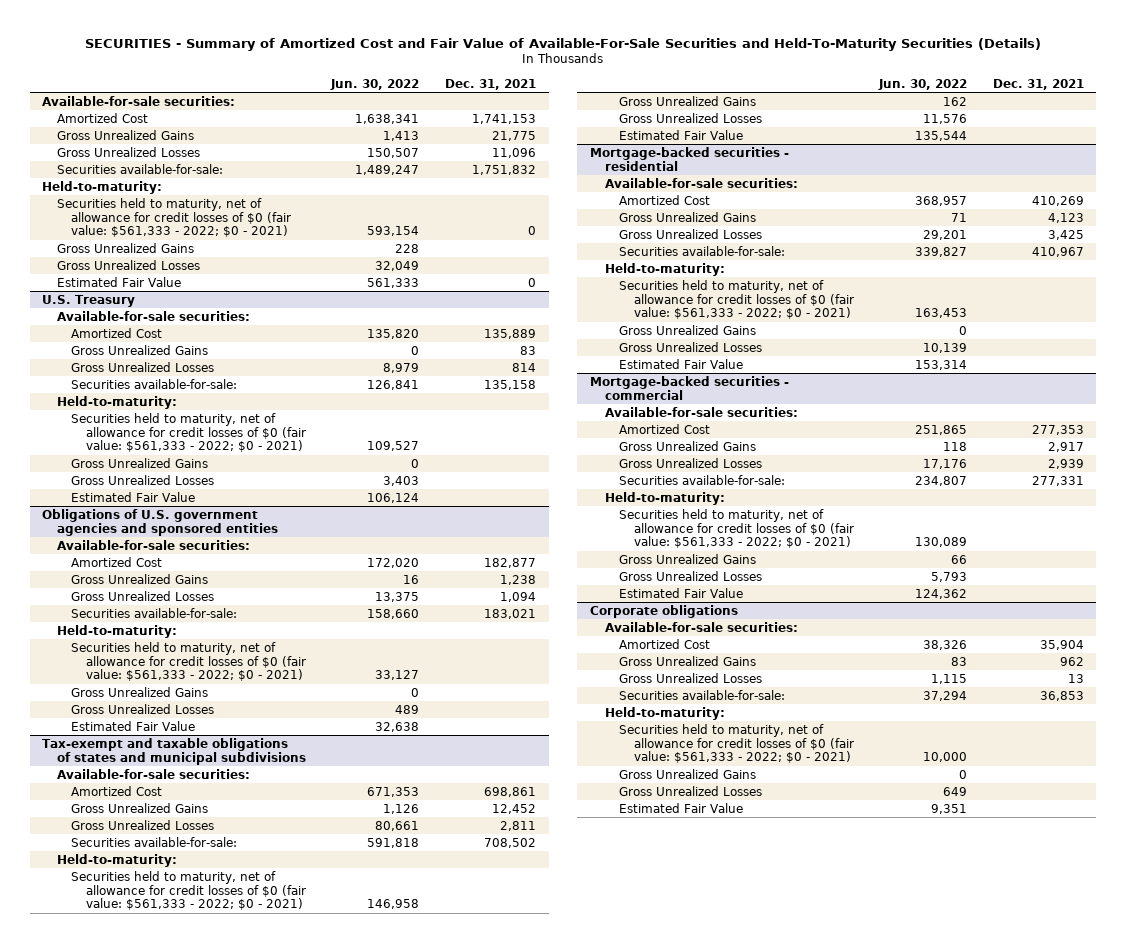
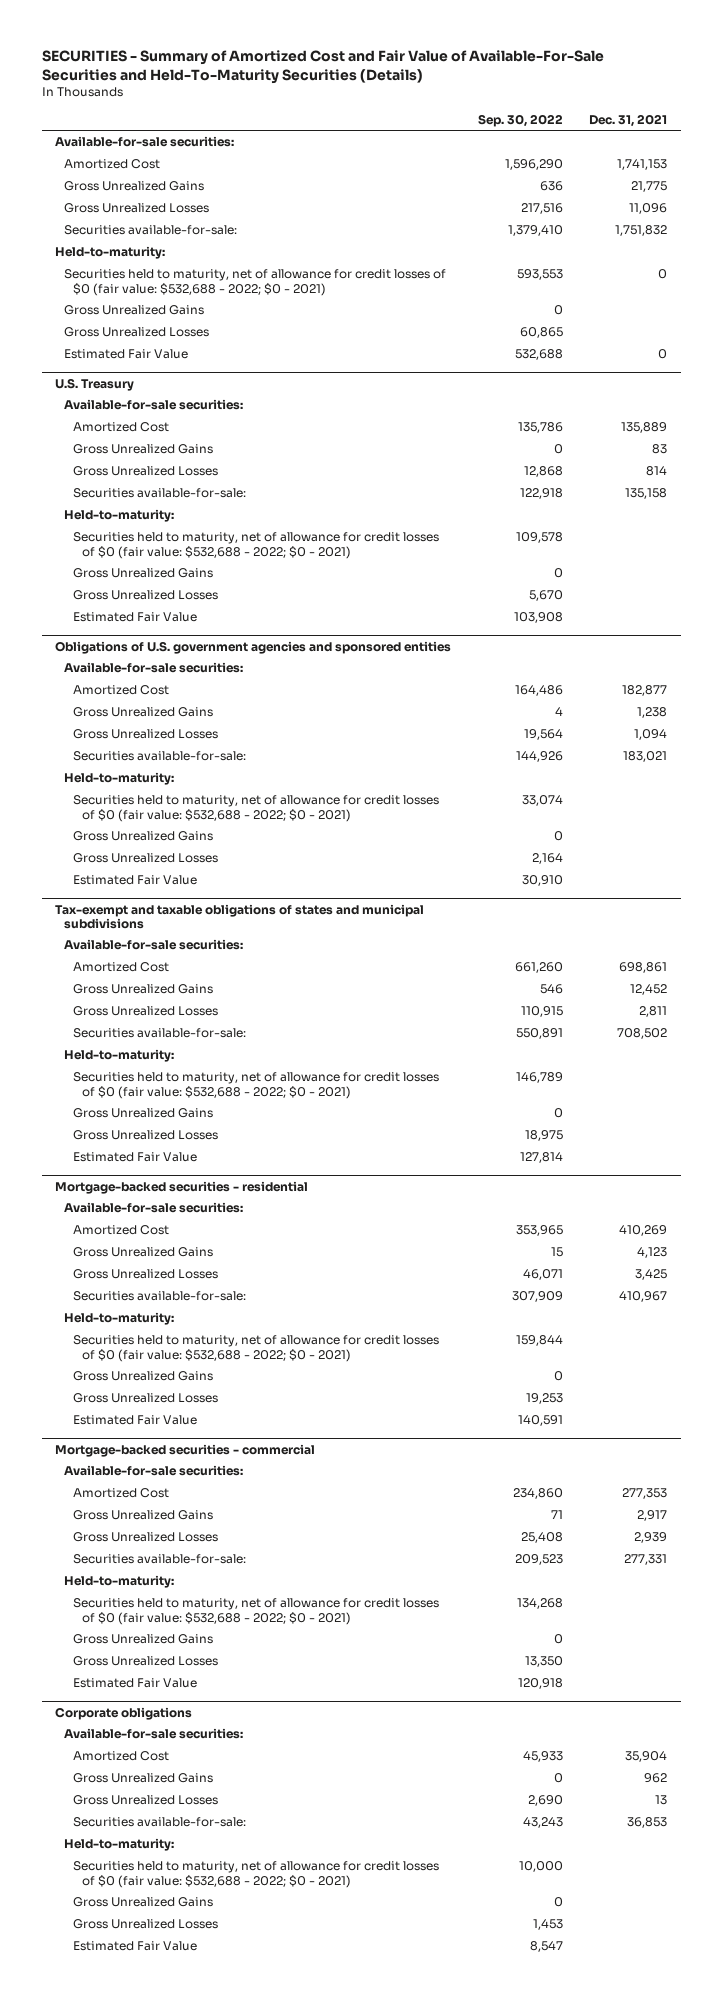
[330,78,420,90] Jun. 30, 2022 -> none
none -> [477,113,563,127] Sep. 30, 2022
[56,197,292,238] Securities held to maturity, net of allowance for credit losses of $0 (fair value: $561,333 - 2022; $0 - 2021) -> [64,269,447,296] Securities held to maturity, net of allowance for credit losses of $0 (fair value: $532,688 - 2022; $0 - 2021)
[71,412,306,453] Securities held to maturity, net of allowance for credit losses of $0 (fair value: $561,333 - 2022; $0 - 2021) -> [73,532,440,559] Securities held to maturity, net of allowance for credit losses of $0 (fair value: $532,688 - 2022; $0 - 2021)
[71,641,306,682] Securities held to maturity, net of allowance for credit losses of $0 (fair value: $561,333 - 2022; $0 - 2021) -> [73,795,440,822] Securities held to maturity, net of allowance for credit losses of $0 (fair value: $532,688 - 2022; $0 - 2021)
[71,870,306,911] Securities held to maturity, net of allowance for credit losses of $0 (fair value: $561,333 - 2022; $0 - 2021) -> [73,1072,440,1099] Securities held to maturity, net of allowance for credit losses of $0 (fair value: $532,688 - 2022; $0 - 2021)
[619,279,854,320] Securities held to maturity, net of allowance for credit losses of $0 (fair value: $561,333 - 2022; $0 - 2021) -> [73,1335,440,1362] Securities held to maturity, net of allowance for credit losses of $0 (fair value: $532,688 - 2022; $0 - 2021)
[619,508,854,549] Securities held to maturity, net of allowance for credit losses of $0 (fair value: $561,333 - 2022; $0 - 2021) -> [73,1598,440,1625] Securities held to maturity, net of allowance for credit losses of $0 (fair value: $532,688 - 2022; $0 - 2021)
[619,723,854,764] Securities held to maturity, net of allowance for credit losses of $0 (fair value: $561,333 - 2022; $0 - 2021) -> [73,1861,440,1888] Securities held to maturity, net of allowance for credit losses of $0 (fair value: $532,688 - 2022; $0 - 2021)

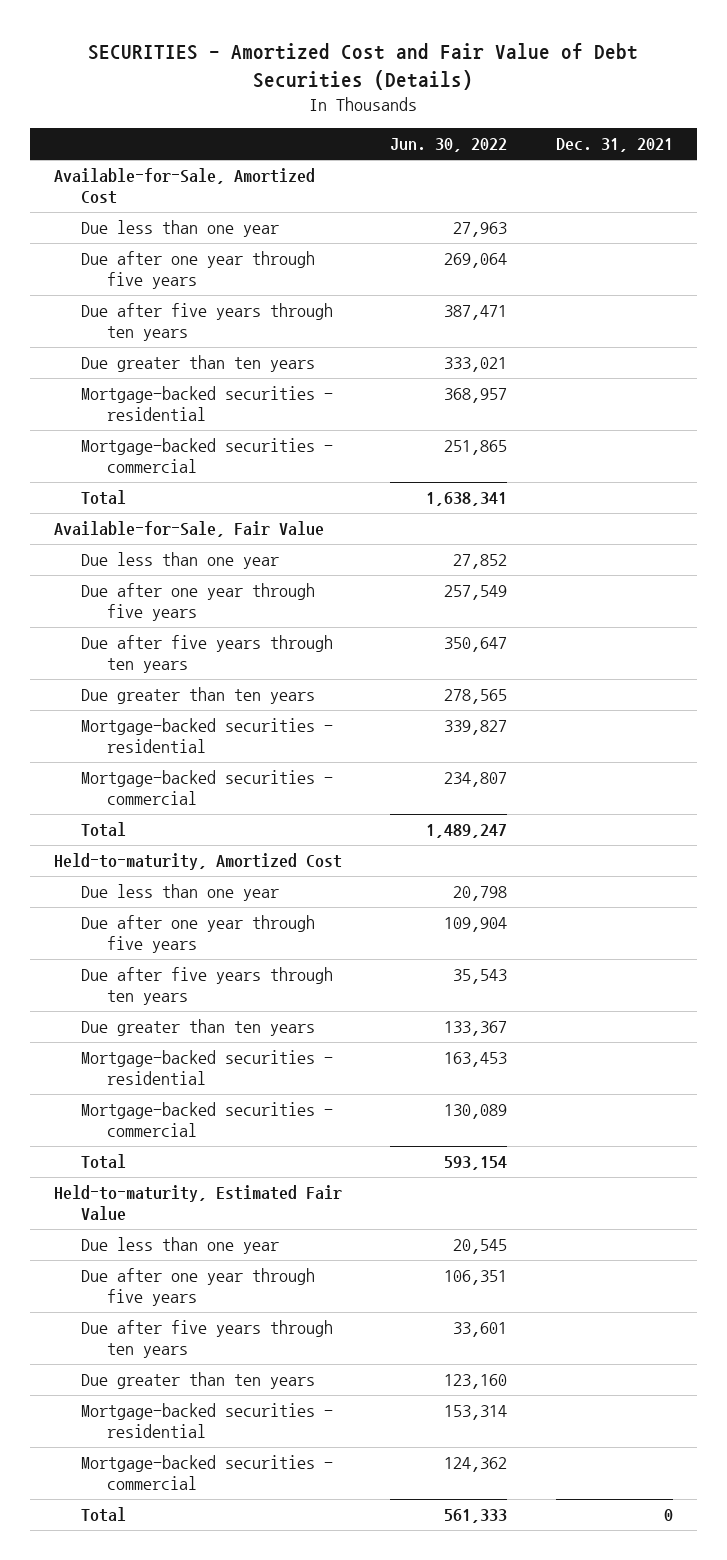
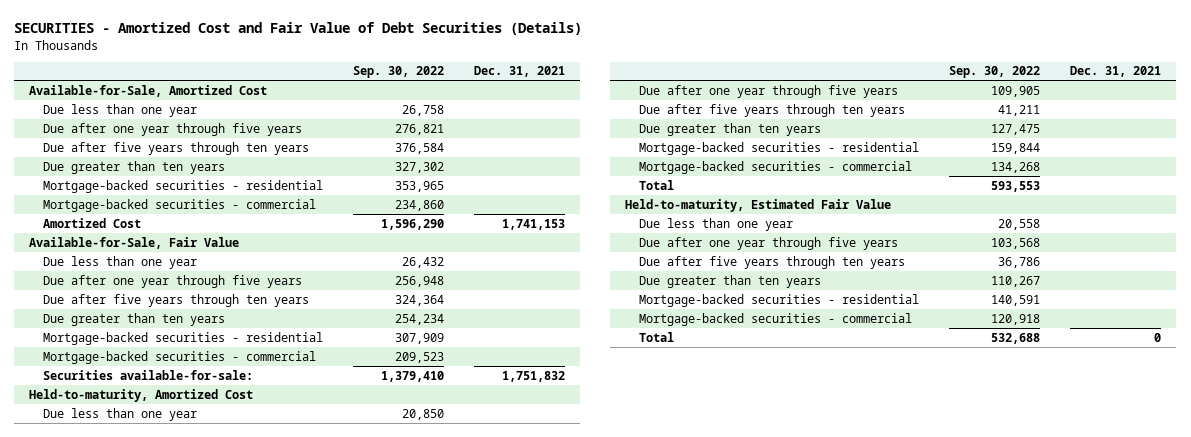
[390,138,508,153] Jun. 30, 2022 -> none
none -> [353,66,445,79] Sep. 30, 2022
[80,490,126,506] Total -> none
none -> [43,217,142,228] Amortized Cost
[80,822,126,838] Total -> none
none -> [43,369,254,380] Securities available-for-sale:

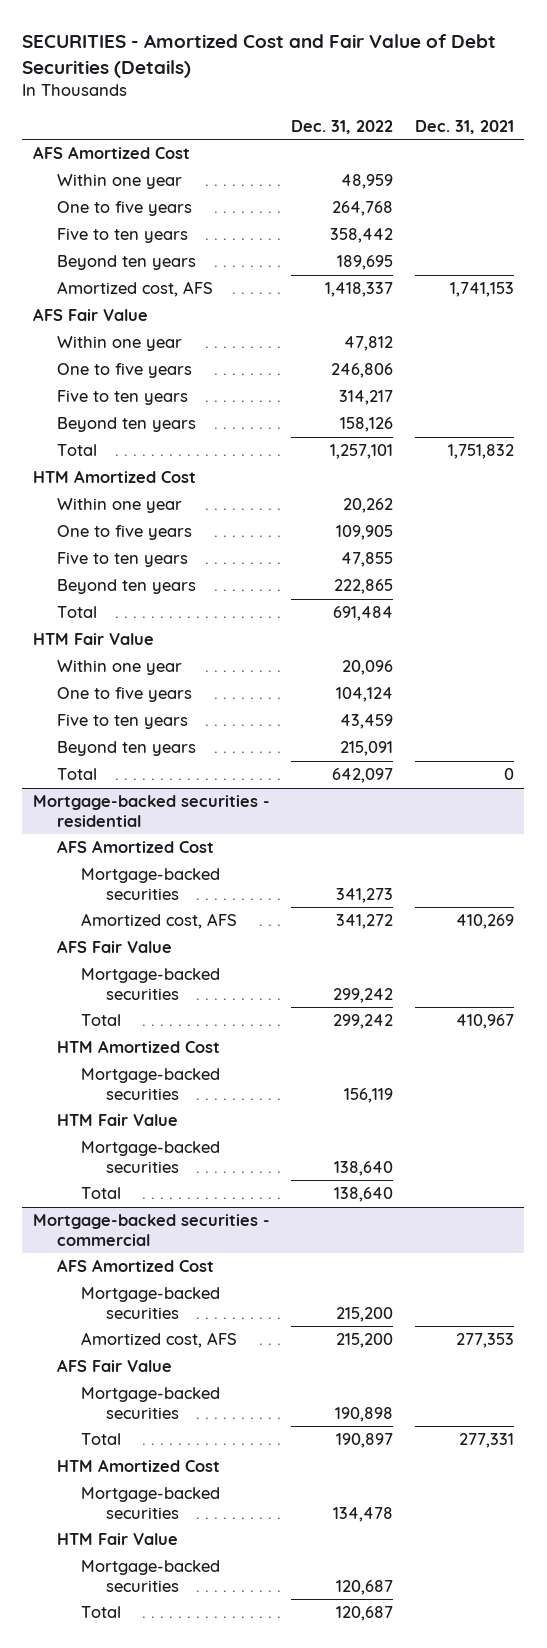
[353,66,445,79] Sep. 30, 2022 -> none
none -> [291,119,394,134] Dec. 31, 2022
[43,179,324,193] Mortgage-backed securities - residential -> none
[43,198,317,212] Mortgage-backed securities - commercial -> none
[43,331,324,345] Mortgage-backed securities - residential -> none
[43,350,317,364] Mortgage-backed securities - commercial -> none
[639,141,920,155] Mortgage-backed securities - residential -> none
[639,160,913,174] Mortgage-backed securities - commercial -> none
[29,84,268,97] Available-for-Sale, Amortized Cost -> [32,146,190,160] AFS Amortized Cost
[43,103,198,117] Due less than one year -> [57,174,183,190] Within one year
[43,122,303,136] Due after one year through five years -> [57,201,193,217] One to five years
[43,141,310,155] Due after five years through ten years -> [57,228,189,244] Five to ten years
[43,160,226,174] Due greater than ten years -> [57,255,197,271] Beyond ten years
[43,217,142,228] Amortized Cost -> [57,281,214,298] Amortized cost, AFS
[29,236,240,249] Available-for-Sale, Fair Value -> [32,308,148,322] AFS Fair Value
[43,255,198,269] Due less than one year -> [57,336,183,352] Within one year
[43,274,303,288] Due after one year through five years -> [57,363,193,379] One to five years
[43,293,310,307] Due after five years through ten years -> [57,390,189,406] Five to ten years
[43,312,226,326] Due greater than ten years -> [57,417,197,433] Beyond ten years
[43,369,254,380] Securities available-for-sale: -> [57,444,98,457] Total
[29,388,254,402] Held-to-maturity, Amortized Cost -> [32,470,196,484] HTM Amortized Cost
[43,407,198,421] Due less than one year -> [57,498,183,514] Within one year
[639,84,899,98] Due after one year through five years -> [57,525,193,541] One to five years
[639,103,906,117] Due after five years through ten years -> [57,552,189,568] Five to ten years
[639,122,822,136] Due greater than ten years -> [57,579,197,595] Beyond ten years
[639,293,920,307] Mortgage-backed securities - residential -> none
[639,312,913,326] Mortgage-backed securities - commercial -> none
[625,198,892,212] Held-to-maturity, Estimated Fair Value -> [32,633,154,646] HTM Fair Value
[639,217,794,231] Due less than one year -> [57,660,183,676] Within one year
[639,236,899,250] Due after one year through five years -> [57,687,193,703] One to five years
[639,255,906,269] Due after five years through ten years -> [57,714,189,730] Five to ten years
[639,274,822,288] Due greater than ten years -> [57,741,197,757] Beyond ten years
none -> [32,795,270,827] Mortgage-backed securities - residential
none -> [57,840,215,854] AFS Amortized Cost
none -> [81,868,221,900] Mortgage-backed securities
none -> [81,913,238,930] Amortized cost, AFS
none -> [57,940,173,954] AFS Fair Value
none -> [81,968,221,1000] Mortgage-backed securities
none -> [81,1014,122,1027] Total
none -> [57,1040,221,1054] HTM Amortized Cost
none -> [81,1068,221,1100] Mortgage-backed securities
none -> [57,1114,179,1127] HTM Fair Value
none -> [81,1141,221,1173] Mortgage-backed securities
none -> [81,1187,122,1200] Total
none -> [32,1214,270,1246] Mortgage-backed securities - commercial
none -> [57,1259,215,1273] AFS Amortized Cost
none -> [81,1287,221,1319] Mortgage-backed securities
none -> [81,1332,238,1349] Amortized cost, AFS
none -> [57,1359,173,1373] AFS Fair Value
none -> [81,1387,221,1419] Mortgage-backed securities
none -> [81,1433,122,1446] Total
none -> [57,1459,221,1473] HTM Amortized Cost
none -> [81,1487,221,1519] Mortgage-backed securities
none -> [57,1533,179,1546] HTM Fair Value
none -> [81,1560,221,1592] Mortgage-backed securities
none -> [81,1606,122,1619] Total

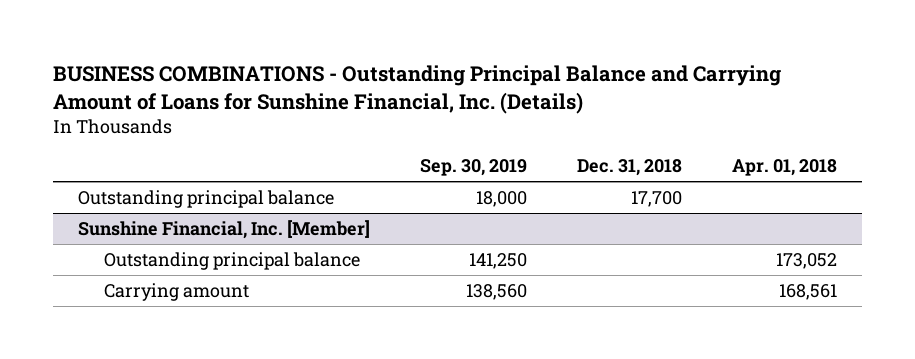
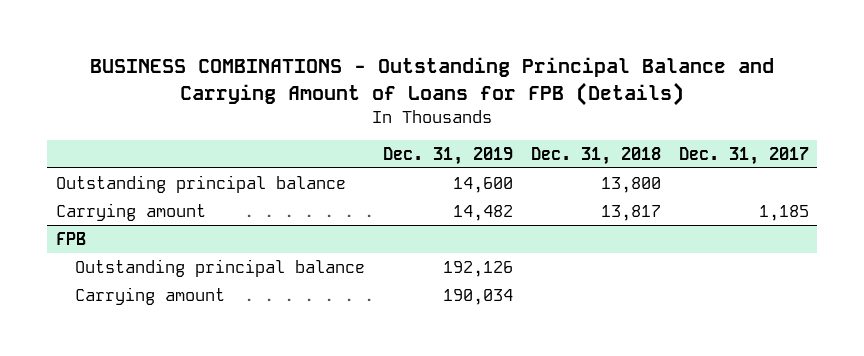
[53,64,782,114] BUSINESS COMBINATIONS - Outstanding Principal Balance and Carrying Amount of Loans for Sunshine Financial, Inc. (Details) -> [90,57,775,106] BUSINESS COMBINATIONS - Outstanding Principal Balance and Carrying Amount of Loans for FPB (Details)
[420,159,528,177] Sep. 30, 2019 -> none
[732,159,838,177] Apr. 01, 2018 -> none
none -> [382,146,513,165] Dec. 31, 2019
none -> [678,146,809,165] Dec. 31, 2017
[78,219,371,239] Sunshine Financial, Inc. [Member] -> none
[104,251,361,270] Outstanding principal balance -> none
[104,282,250,301] Carrying amount -> none
[631,190,683,207] 17,700 -> [600,176,661,193] 13,800
none -> [55,202,206,221] Carrying amount
none -> [55,231,86,245] FPB
none -> [74,258,365,277] Outstanding principal balance
none -> [74,286,225,305] Carrying amount

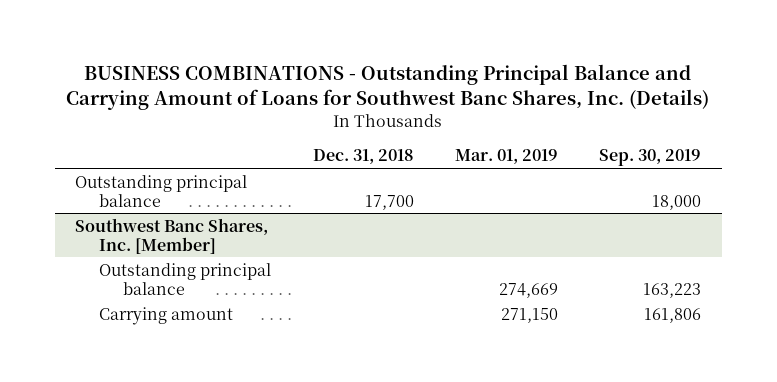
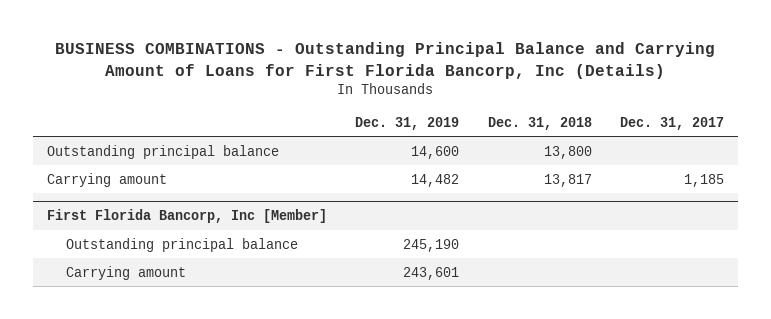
[66,63,710,110] BUSINESS COMBINATIONS - Outstanding Principal Balance and Carrying Amount of Loans for Southwest Banc Shares, Inc. (Details) -> [55,42,716,79] BUSINESS COMBINATIONS - Outstanding Principal Balance and Carrying Amount of Loans for First Florida Bancorp, Inc (Details)
[455,149,559,165] Mar. 01, 2019 -> none
[599,149,702,167] Sep. 30, 2019 -> none
none -> [355,116,460,130] Dec. 31, 2019
none -> [619,116,724,130] Dec. 31, 2017
[75,217,269,254] Southwest Banc Shares, Inc. [Member] -> none
[99,262,272,295] Outstanding principal balance -> none
[99,306,234,325] Carrying amount -> none
[364,194,414,210] 17,700 -> [543,145,592,159] 13,800
none -> [47,172,168,187] Carrying amount
none -> [47,209,328,224] First Florida Bancorp, Inc [Member]
none -> [66,237,299,252] Outstanding principal balance
none -> [66,265,187,280] Carrying amount

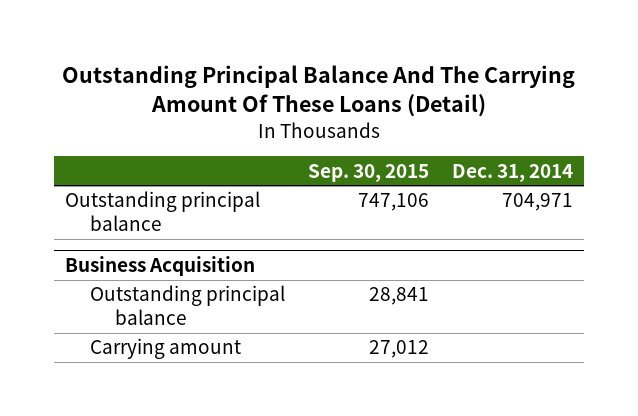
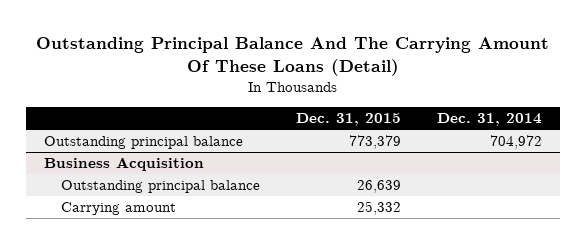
[307,163,429,182] Sep. 30, 2015 -> none
none -> [296,113,402,127] Dec. 31, 2015
[501,193,573,212] 704,971 -> [490,135,543,150] 704,972

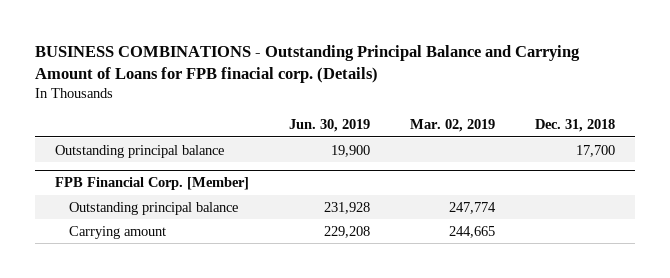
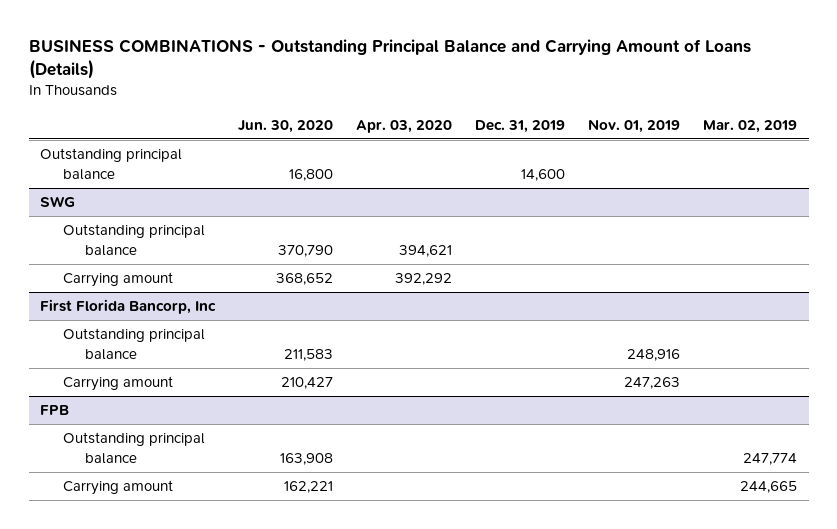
[34,44,580,83] BUSINESS COMBINATIONS - Outstanding Principal Balance and Carrying Amount of Loans for FPB finacial corp. (Details) -> [28,39,751,80] BUSINESS COMBINATIONS - Outstanding Principal Balance and Carrying Amount of Loans (Details)
[288,119,370,133] Jun. 30, 2019 -> none
[535,119,616,133] Dec. 31, 2018 -> none
none -> [238,119,334,133] Jun. 30, 2020
none -> [356,119,453,133] Apr. 03, 2020
none -> [475,119,566,133] Dec. 31, 2019
none -> [588,119,681,133] Nov. 01, 2019
none -> [40,196,76,208] SWG
none -> [62,224,205,256] Outstanding principal balance
none -> [62,272,173,288] Carrying amount
none -> [40,299,217,315] First Florida Bancorp, Inc
none -> [62,328,205,360] Outstanding principal balance
none -> [62,376,173,392] Carrying amount
[54,177,249,191] FPB Financial Corp. [Member] -> [40,405,70,416] FPB

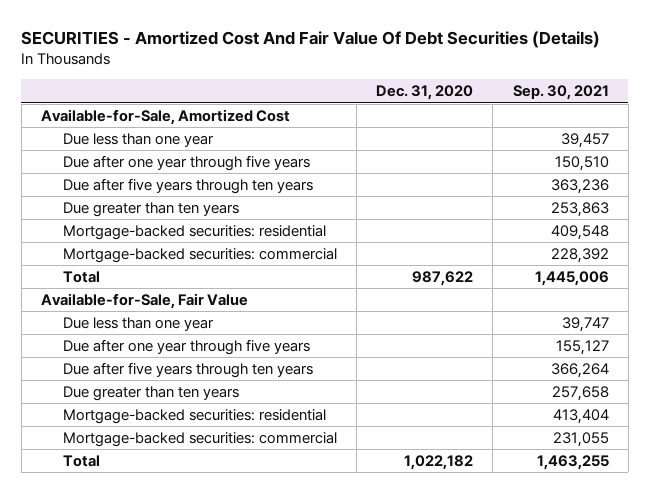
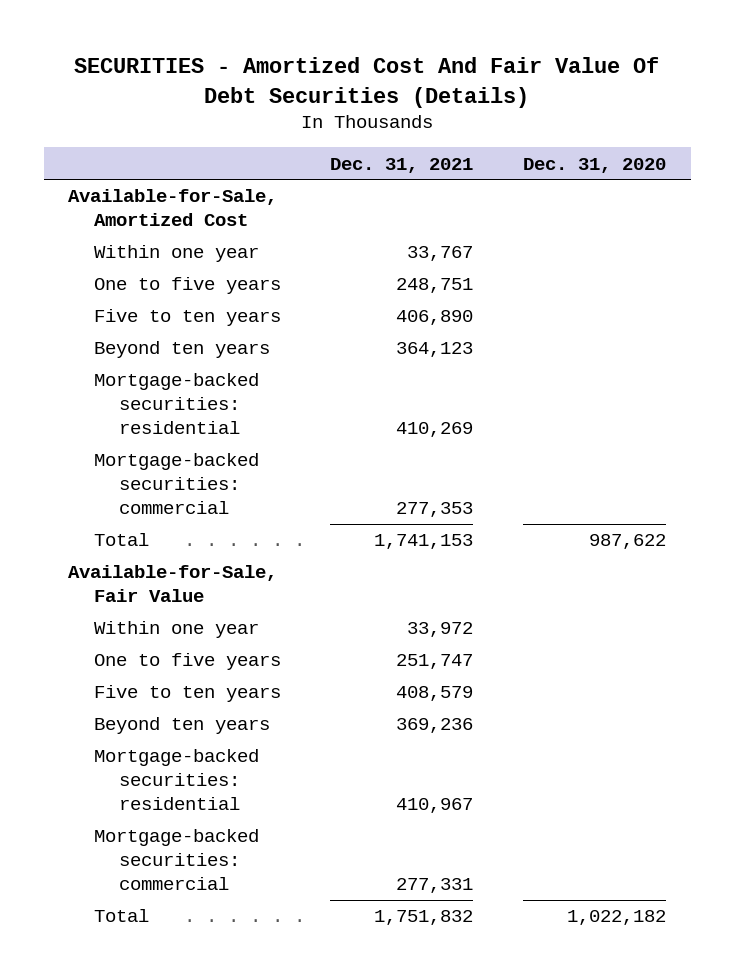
[512,85,609,101] Sep. 30, 2021 -> none
none -> [330,157,474,173] Dec. 31, 2021
[62,132,214,147] Due less than one year -> [93,245,259,263] Within one year
[62,154,310,171] Due after one year through five years -> [93,277,281,295] One to five years
[62,177,313,194] Due after five years through ten years -> [93,309,281,327] Five to ten years
[62,201,239,217] Due greater than ten years -> [93,341,270,359] Beyond ten years
[62,316,214,331] Due less than one year -> [93,621,259,639] Within one year
[62,338,310,355] Due after one year through five years -> [93,653,281,671] One to five years
[62,361,313,378] Due after five years through ten years -> [93,685,281,703] Five to ten years
[62,385,239,401] Due greater than ten years -> [93,717,270,735] Beyond ten years

